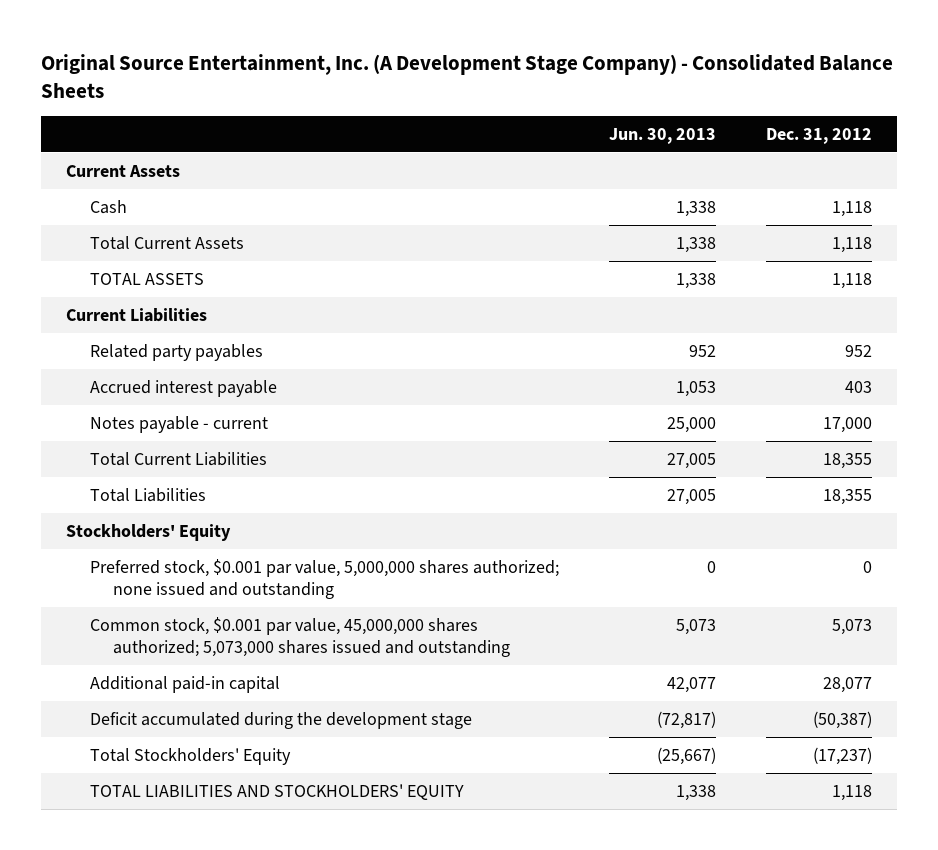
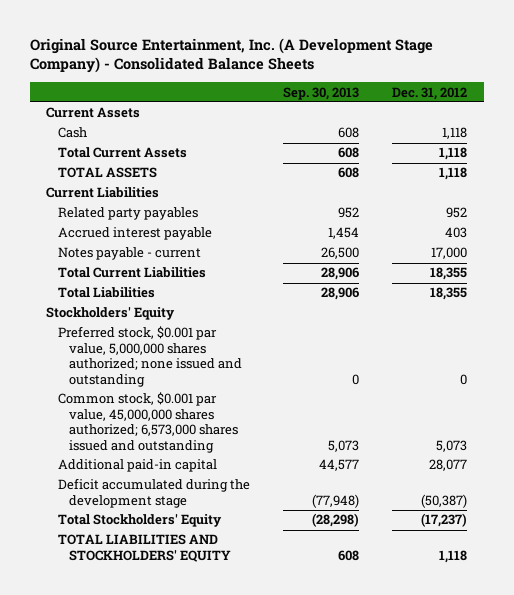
[608,128,716,145] Jun. 30, 2013 -> none
none -> [282,86,359,100] Sep. 30, 2013
[89,616,510,657] Common stock, $0.001 par value, 45,000,000 shares authorized; 5,073,000 shares issued and outstanding -> [57,392,238,453] Common stock, $0.001 par value, 45,000,000 shares authorized; 6,573,000 shares issued and outstanding

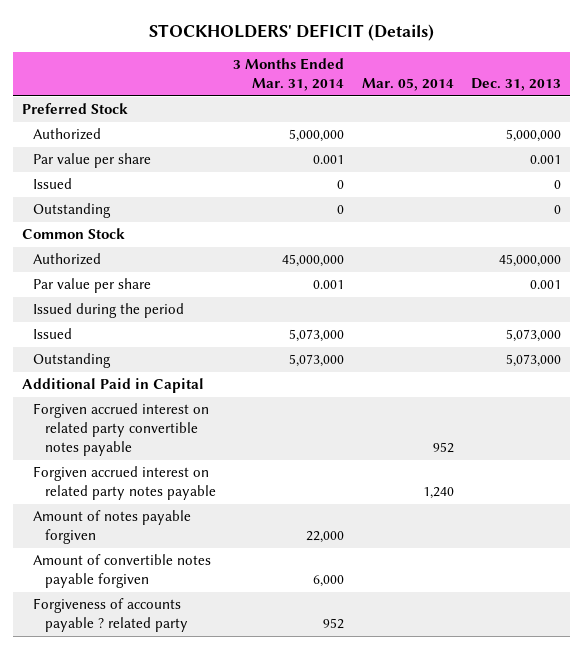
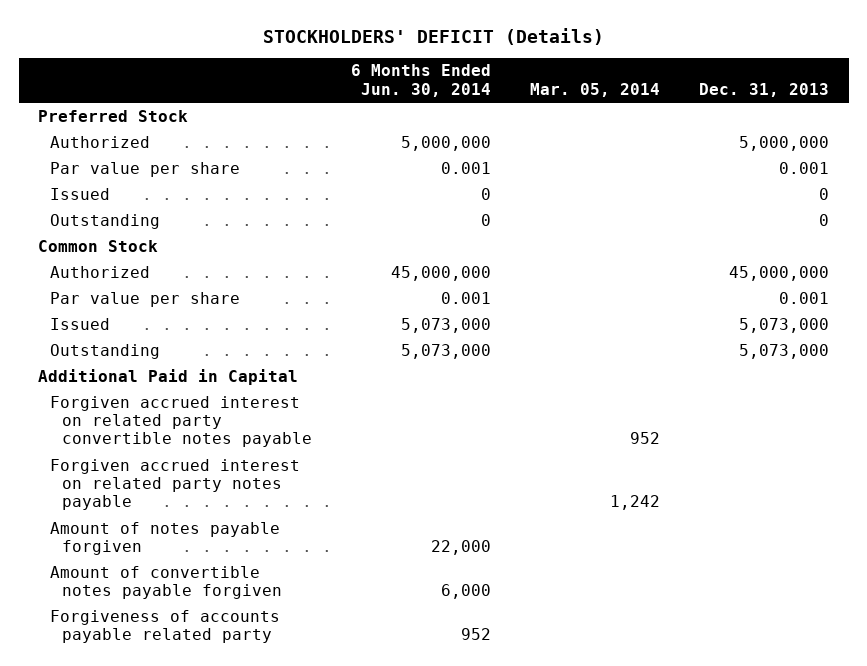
[233,58,345,92] 3 Months Ended Mar. 31, 2014 -> none
none -> [351,64,492,97] 6 Months Ended Jun. 30, 2014
[33,303,185,319] Issued during the period -> none
[422,487,454,500] 1,240 -> [610,495,661,511] 1,242
[33,598,188,633] Forgiveness of accounts payable ? related party -> [50,609,281,644] Forgiveness of accounts payable related party

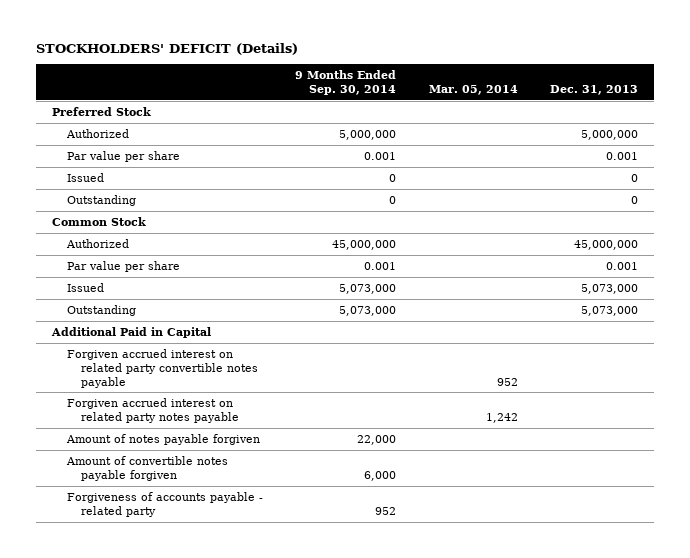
[351,64,492,97] 6 Months Ended Jun. 30, 2014 -> none
none -> [295,70,397,95] 9 Months Ended Sep. 30, 2014
[50,609,281,644] Forgiveness of accounts payable related party -> [66,491,263,517] Forgiveness of accounts payable - related party

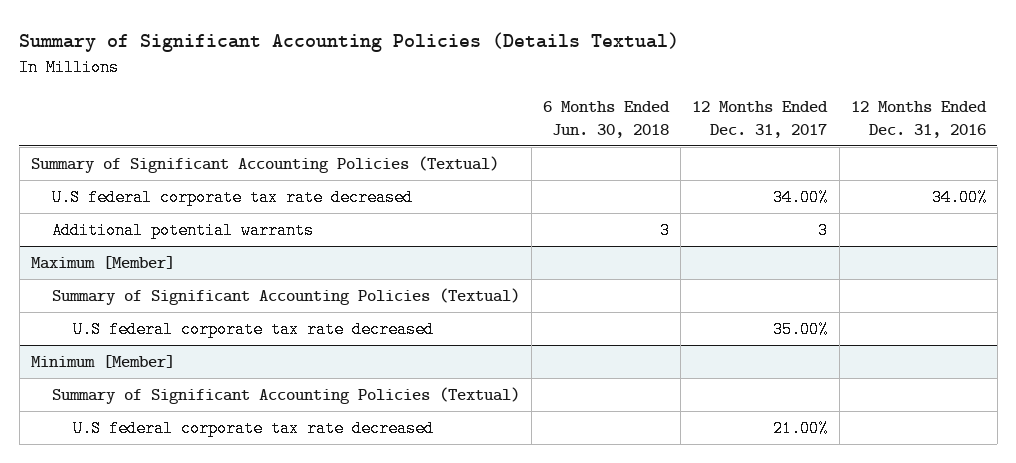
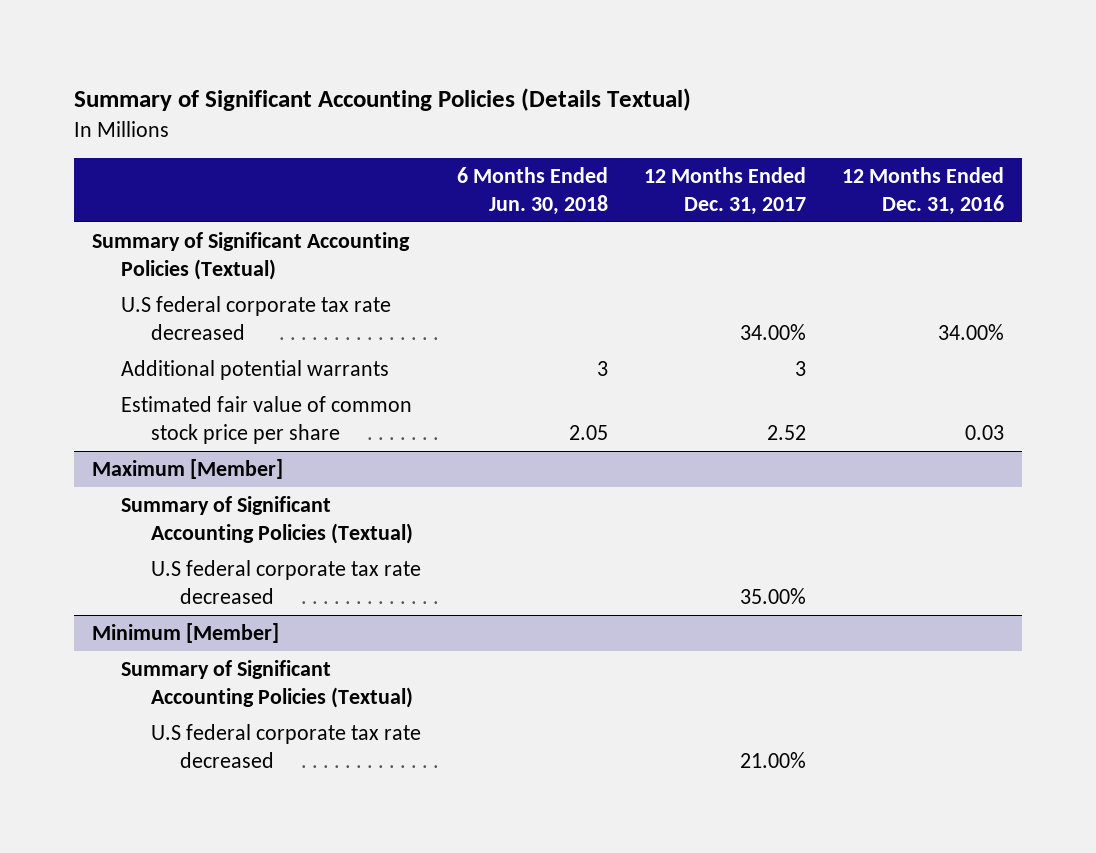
none -> [121,395,413,444] Estimated fair value of common stock price per share

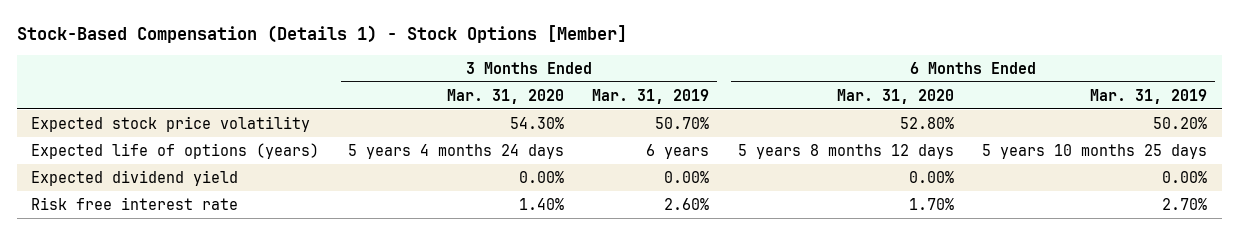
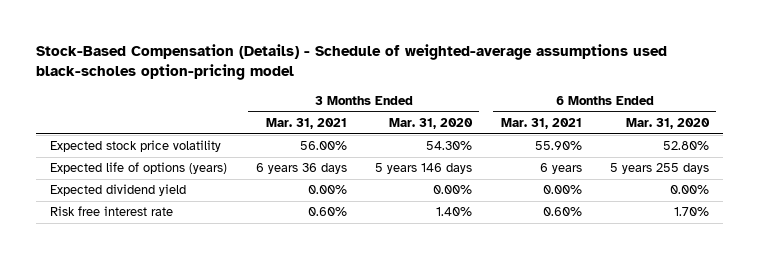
[17,25,628,44] Stock-Based Compensation (Details 1) - Stock Options [Member] -> [35,44,667,81] Stock-Based Compensation (Details) - Schedule of weighted-average assumptions used black-scholes option-pricing model
[592,88,710,104] Mar. 31, 2019 -> none
[1090,88,1208,104] Mar. 31, 2019 -> none
none -> [265,117,347,129] Mar. 31, 2021
none -> [500,117,582,129] Mar. 31, 2021
[347,143,564,159] 5 years 4 months 24 days -> [375,163,473,175] 5 years 146 days
[737,143,954,159] 5 years 8 months 12 days -> [610,163,710,175] 5 years 255 days

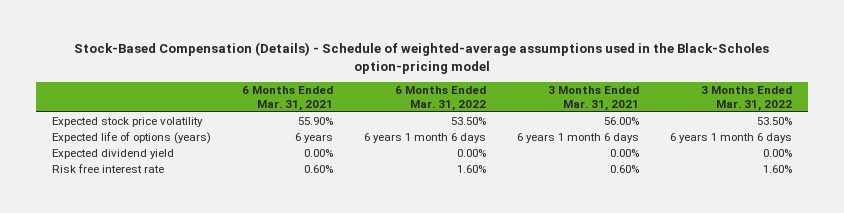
[35,44,667,81] Stock-Based Compensation (Details) - Schedule of weighted-average assumptions used black-scholes option-pricing model -> [73,42,769,74] Stock-Based Compensation (Details) - Schedule of weighted-average assumptions used in the Black-Scholes option-pricing model
[389,117,474,129] Mar. 31, 2020 -> none
[626,117,711,129] Mar. 31, 2020 -> none
none -> [394,86,486,111] 6 Months Ended Mar. 31, 2022
none -> [701,86,793,111] 3 Months Ended Mar. 31, 2022
[255,163,347,175] 6 years 36 days -> [517,133,640,144] 6 years 1 month 6 days

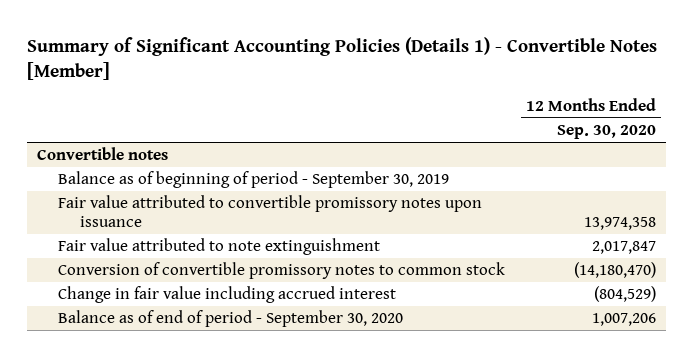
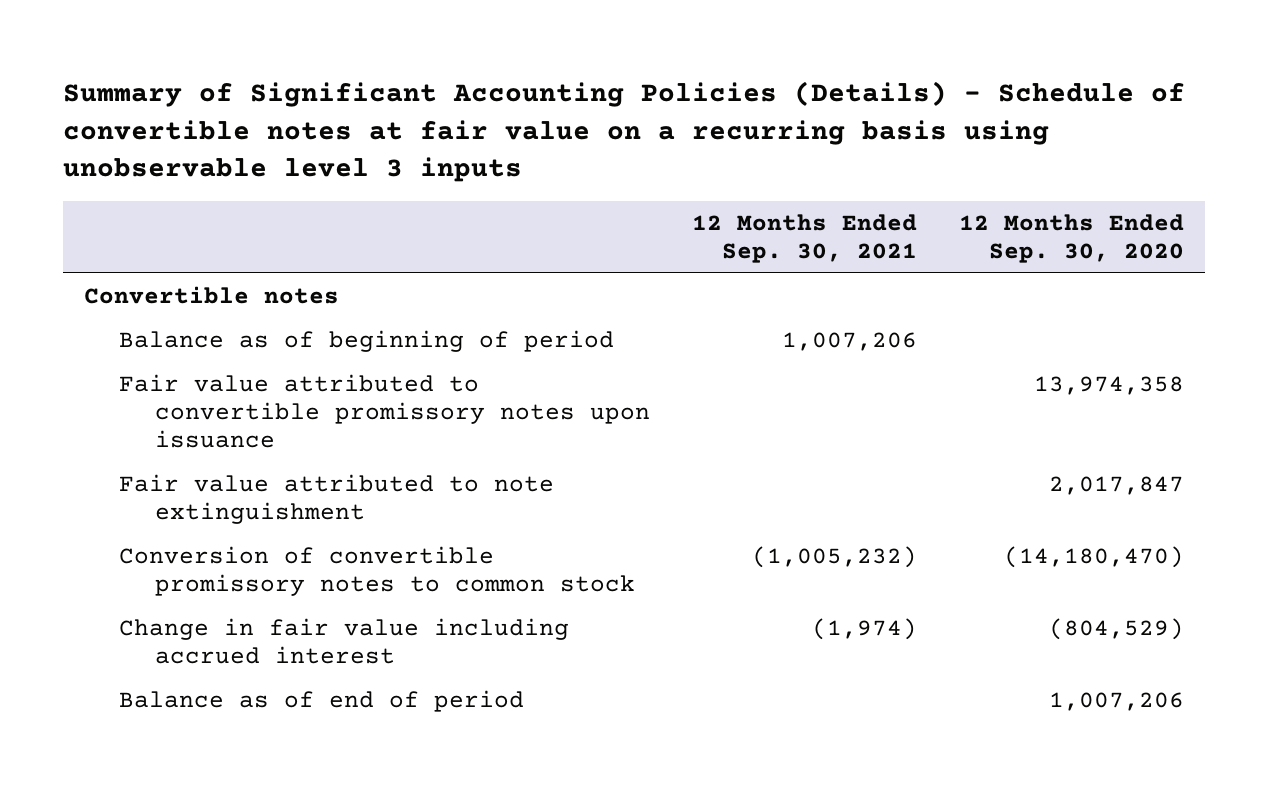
[26,36,657,81] Summary of Significant Accounting Policies (Details 1) - Convertible Notes [Member] -> [62,80,1185,183] Summary of Significant Accounting Policies (Details) - Schedule of convertible notes at fair value on a recurring basis using unobservable level 3 inputs
none -> [691,213,917,263] 12 Months Ended Sep. 30, 2021
[58,171,450,189] Balance as of beginning of period - September 30, 2019 -> [119,329,615,352] Balance as of beginning of period
[58,310,404,328] Balance as of end of period - September 30, 2020 -> [119,689,525,712] Balance as of end of period

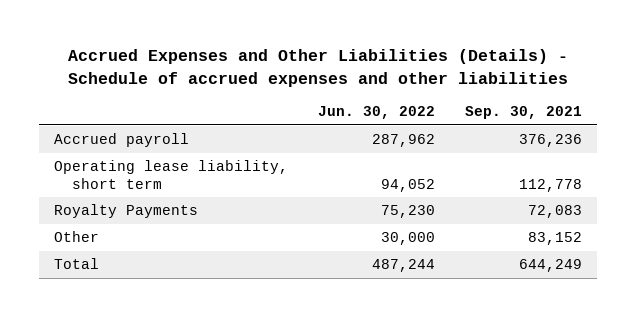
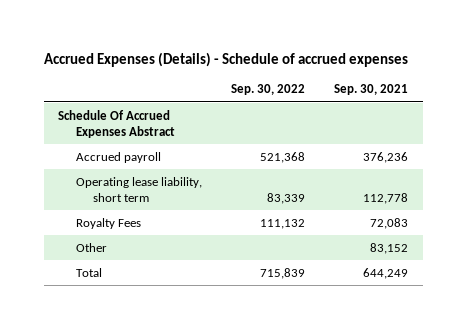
[67,49,568,87] Accrued Expenses and Other Liabilities (Details) - Schedule of accrued expenses and other liabilities -> [43,51,408,67] Accrued Expenses (Details) - Schedule of accrued expenses
[317,106,435,120] Jun. 30, 2022 -> none
none -> [231,84,306,96] Sep. 30, 2022
none -> [58,109,175,138] Schedule Of Accrued Expenses Abstract
[54,204,199,219] Royalty Payments -> [75,217,141,229] Royalty Fees

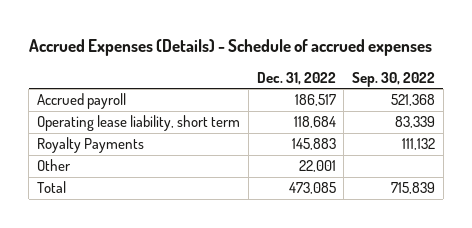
[334,84,409,96] Sep. 30, 2021 -> none
none -> [256,72,336,86] Dec. 31, 2022
[58,109,175,138] Schedule Of Accrued Expenses Abstract -> none
[75,217,141,229] Royalty Fees -> [37,137,145,154] Royalty Payments

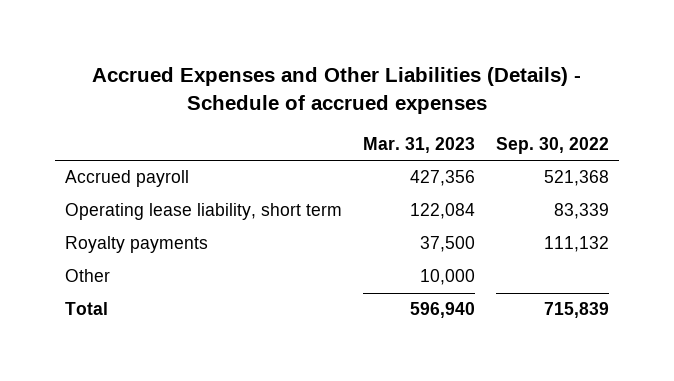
[28,39,432,57] Accrued Expenses (Details) - Schedule of accrued expenses -> [92,67,582,114] Accrued Expenses and Other Liabilities (Details) - Schedule of accrued expenses
[256,72,336,86] Dec. 31, 2022 -> none
none -> [363,136,476,153] Mar. 31, 2023
[37,137,145,154] Royalty Payments -> [65,236,209,254] Royalty payments

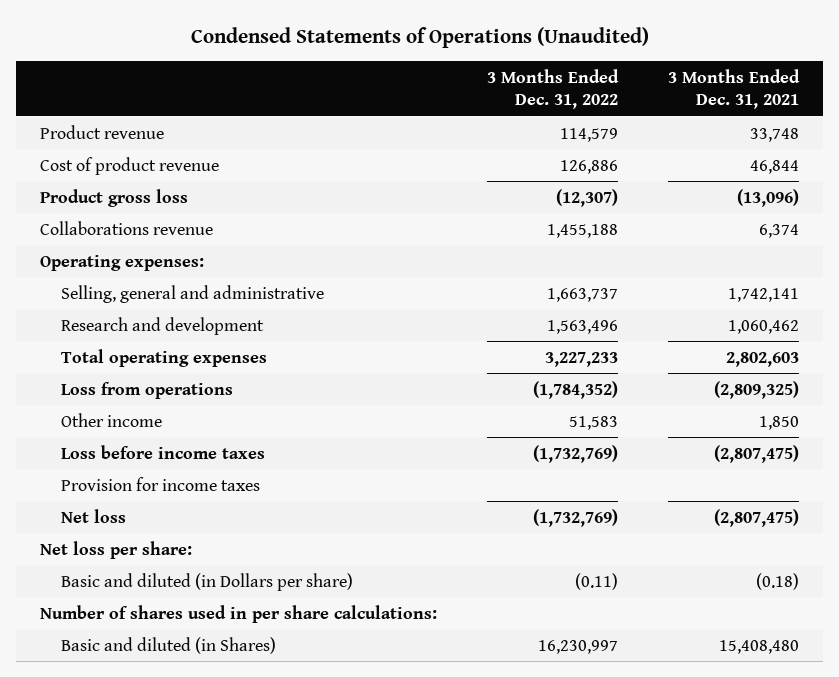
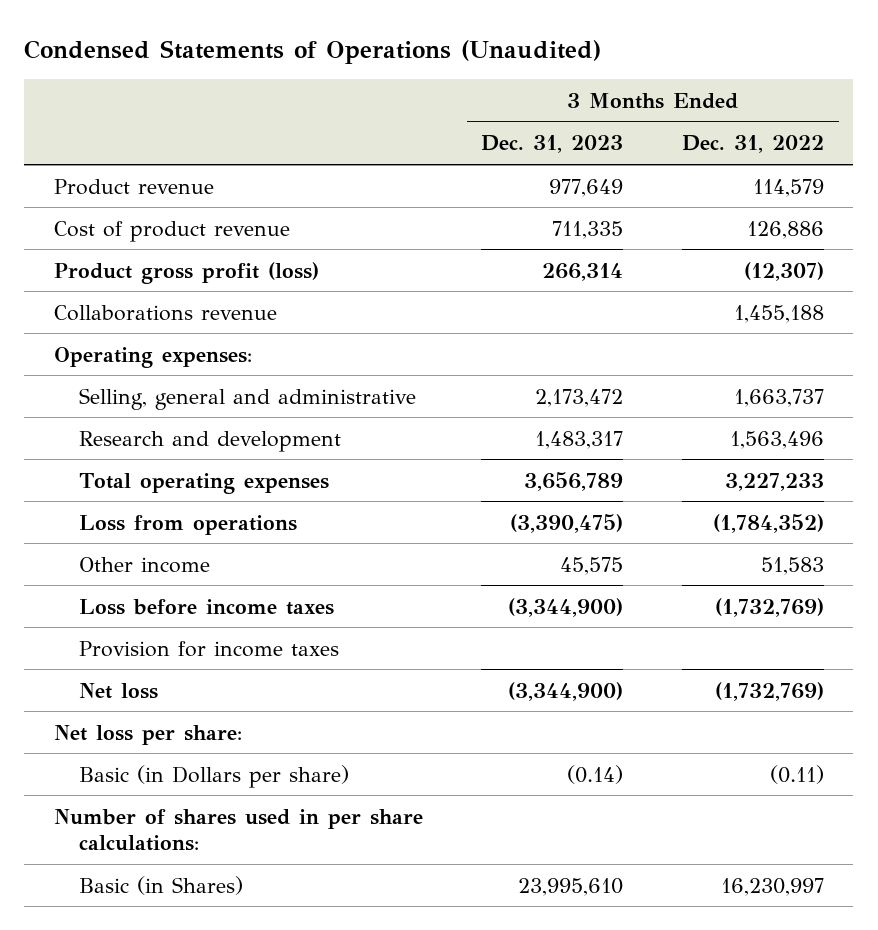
[667,68,800,109] 3 Months Ended Dec. 31, 2021 -> none
none -> [481,135,624,154] Dec. 31, 2023
[40,188,189,207] Product gross loss -> [53,261,319,284] Product gross profit (loss)
[60,572,353,591] Basic and diluted (in Dollars per share) -> [79,764,350,788] Basic (in Dollars per share)
[60,636,276,654] Basic and diluted (in Shares) -> [79,875,244,895] Basic (in Shares)

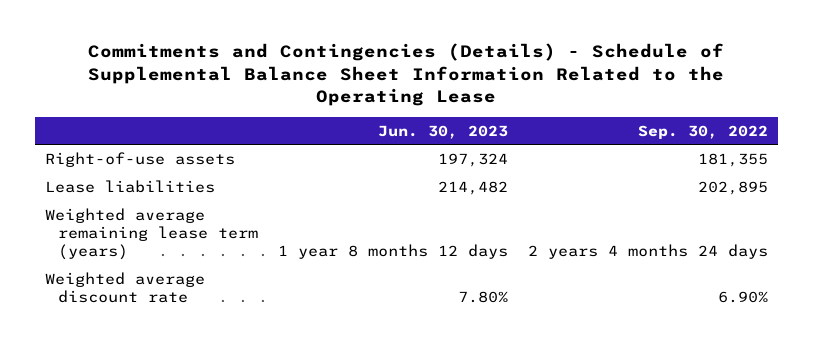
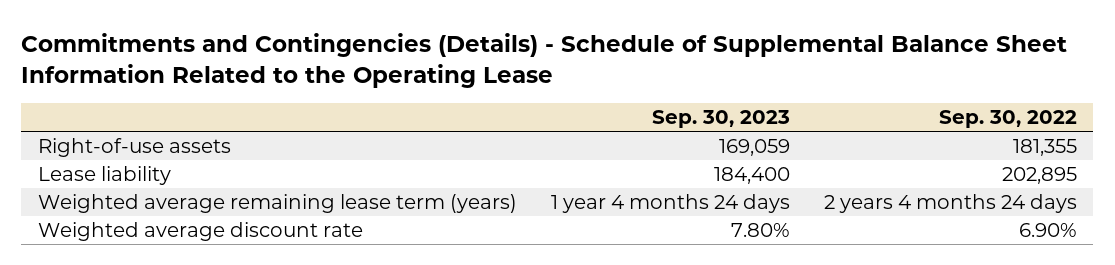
[378,124,509,139] Jun. 30, 2023 -> none
none -> [651,109,790,128] Sep. 30, 2023
[44,179,215,193] Lease liabilities -> [38,166,172,186] Lease liability

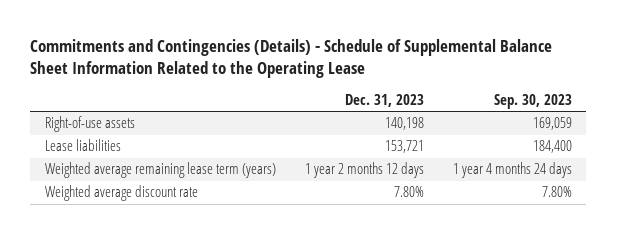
[938,109,1077,128] Sep. 30, 2022 -> none
none -> [344,94,424,108] Dec. 31, 2023
[38,166,172,186] Lease liability -> [44,139,121,152] Lease liabilities

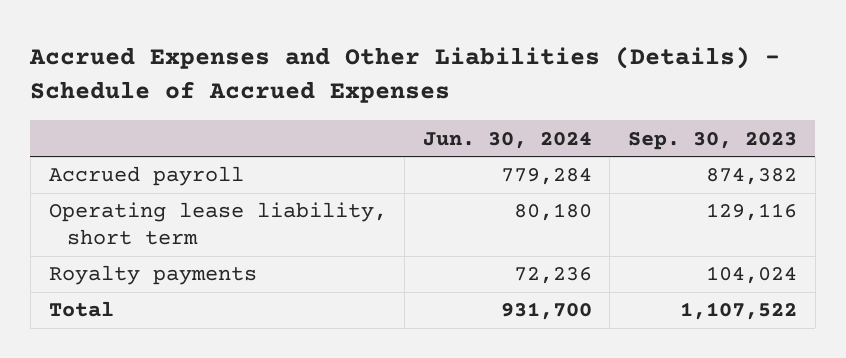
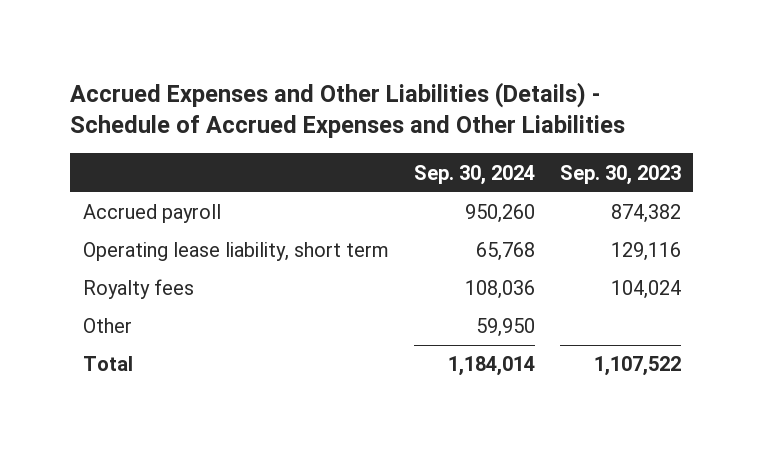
[29,46,781,104] Accrued Expenses and Other Liabilities (Details) - Schedule of Accrued Expenses -> [70,81,626,139] Accrued Expenses and Other Liabilities (Details) - Schedule of Accrued Expenses and Other Liabilities
[422,131,592,149] Jun. 30, 2024 -> none
none -> [413,164,535,185] Sep. 30, 2024
[48,265,257,286] Royalty payments -> [82,279,194,300] Royalty fees
none -> [82,318,132,334] Other

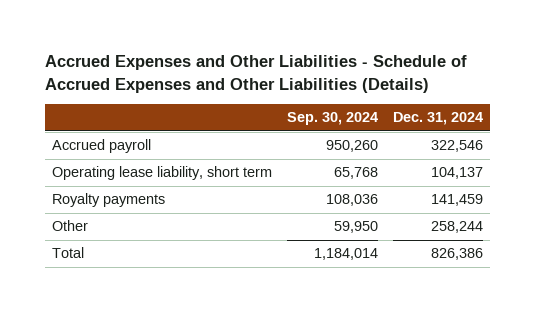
[70,81,626,139] Accrued Expenses and Other Liabilities (Details) - Schedule of Accrued Expenses and Other Liabilities -> [44,55,467,93] Accrued Expenses and Other Liabilities - Schedule of Accrued Expenses and Other Liabilities (Details)
[559,164,681,185] Sep. 30, 2023 -> none
none -> [392,112,483,126] Dec. 31, 2024
[82,279,194,300] Royalty fees -> [52,193,166,208] Royalty payments

